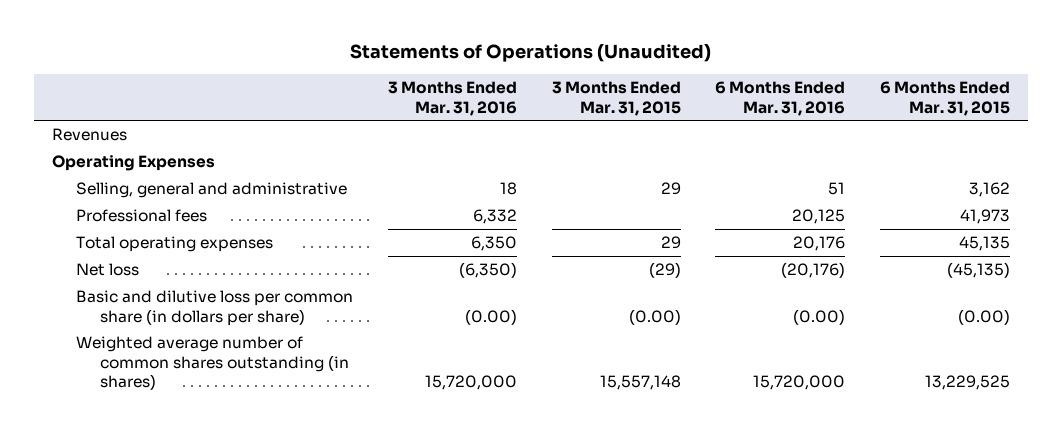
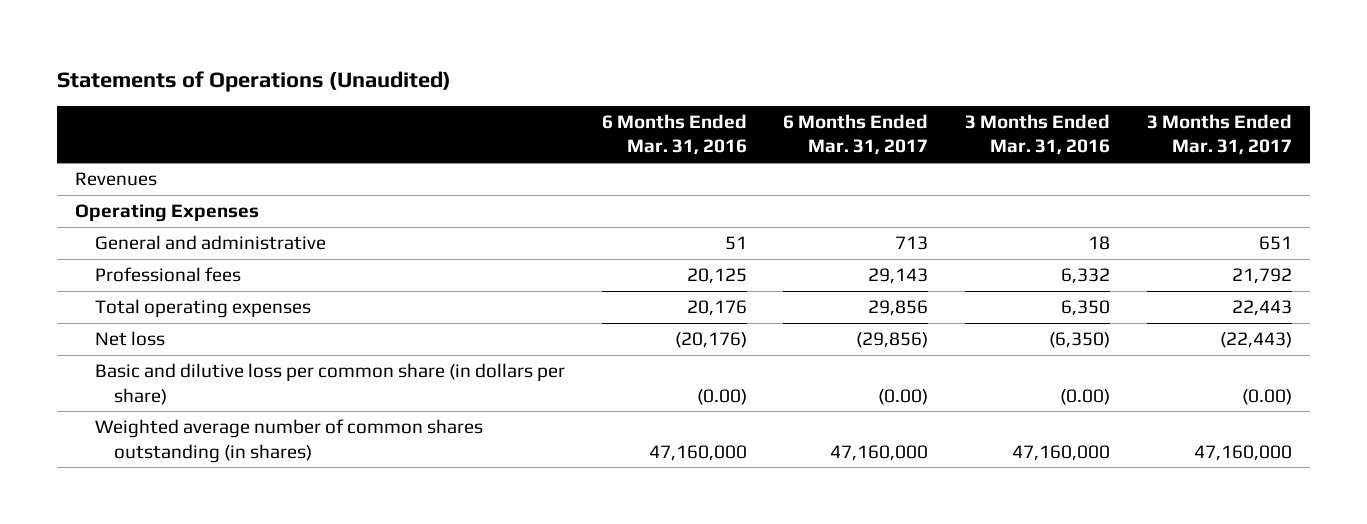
[551,81,681,116] 3 Months Ended Mar. 31, 2015 -> none
[880,81,1011,116] 6 Months Ended Mar. 31, 2015 -> none
none -> [783,113,929,156] 6 Months Ended Mar. 31, 2017
none -> [1147,113,1293,156] 3 Months Ended Mar. 31, 2017
[75,182,347,199] Selling, general and administrative -> [94,235,326,251] General and administrative
[424,375,517,391] 15,720,000 -> [1012,444,1111,461] 47,160,000
[753,375,846,391] 15,720,000 -> [648,444,747,461] 47,160,000

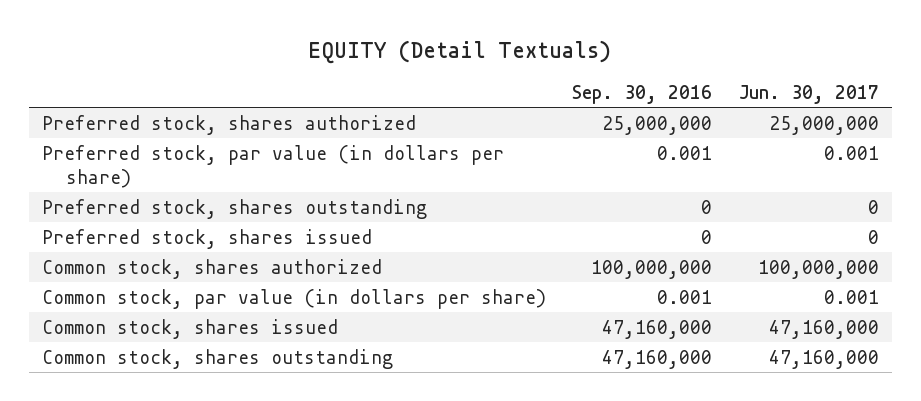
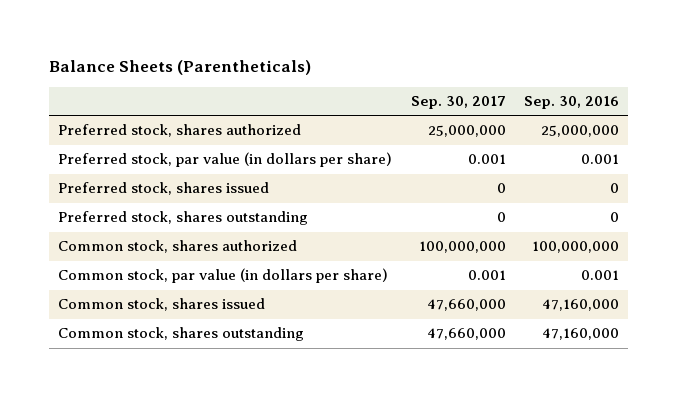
[308,40,612,65] EQUITY (Detail Textuals) -> [48,59,311,75] Balance Sheets (Parentheticals)
[738,84,879,104] Jun. 30, 2017 -> none
none -> [410,95,506,109] Sep. 30, 2017
[41,198,427,219] Preferred stock, shares outstanding -> [58,211,309,226] Preferred stock, shares outstanding

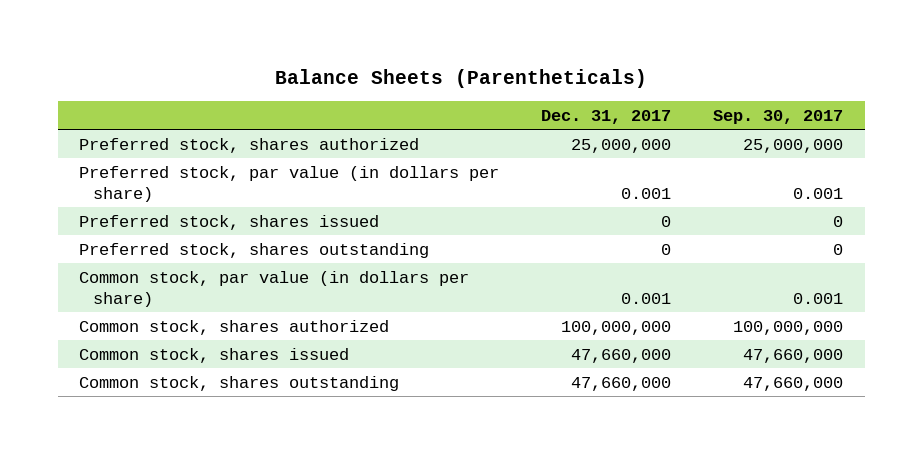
[524,95,620,109] Sep. 30, 2016 -> none
none -> [541,109,672,124] Dec. 31, 2017
[58,240,298,254] Common stock, shares authorized -> [78,319,389,335] Common stock, shares authorized

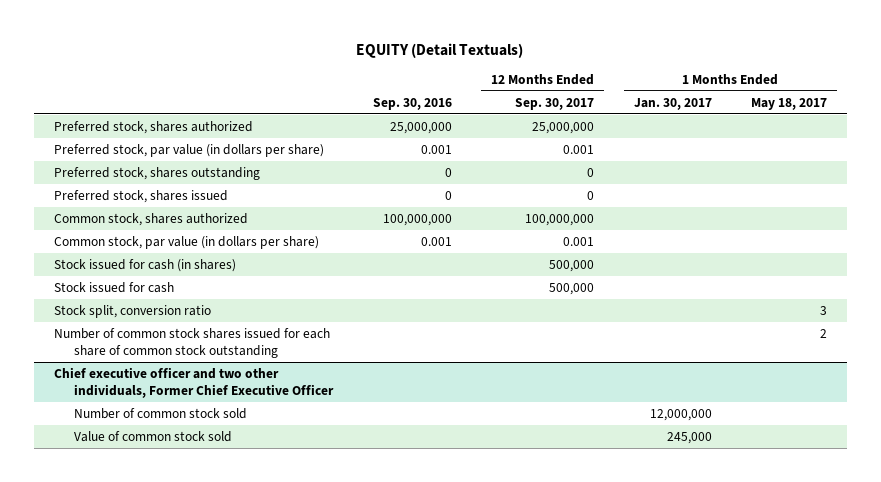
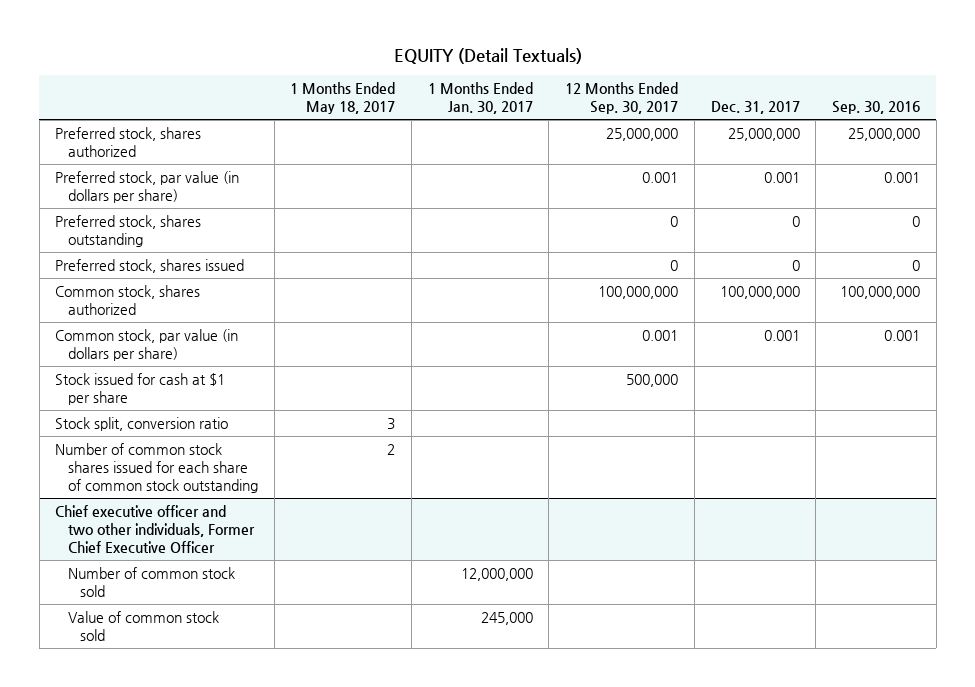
none -> [710,101,800,115] Dec. 31, 2017
[53,258,236,272] Stock issued for cash (in shares) -> none
[53,281,174,293] Stock issued for cash -> [55,373,226,405] Stock issued for cash at $1 per share

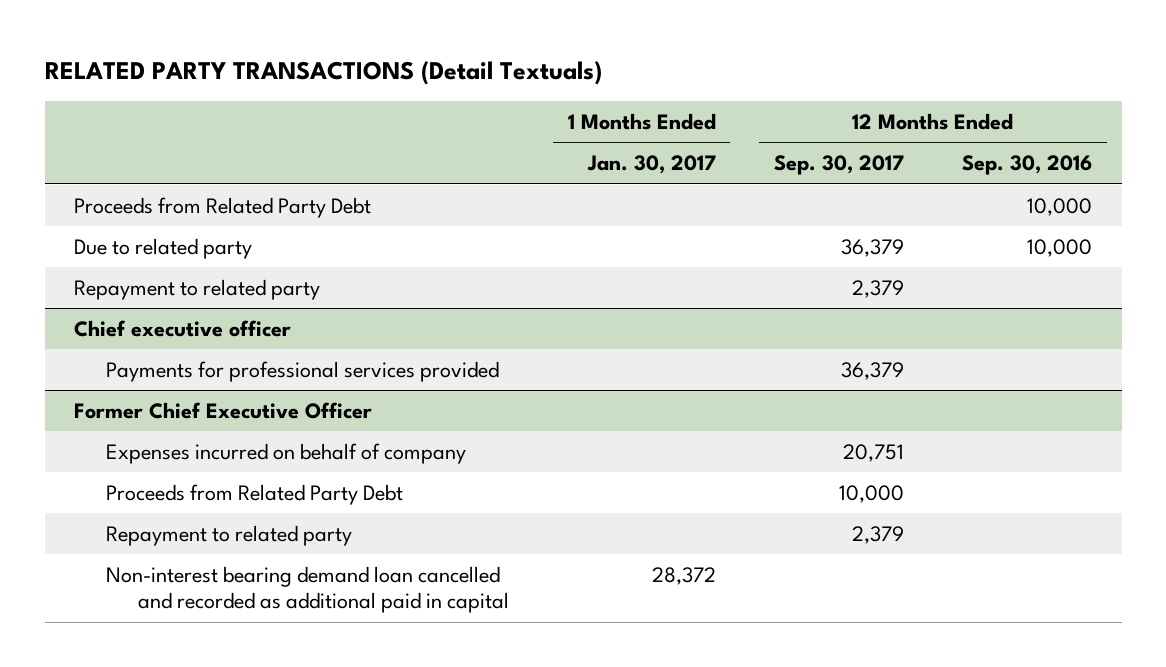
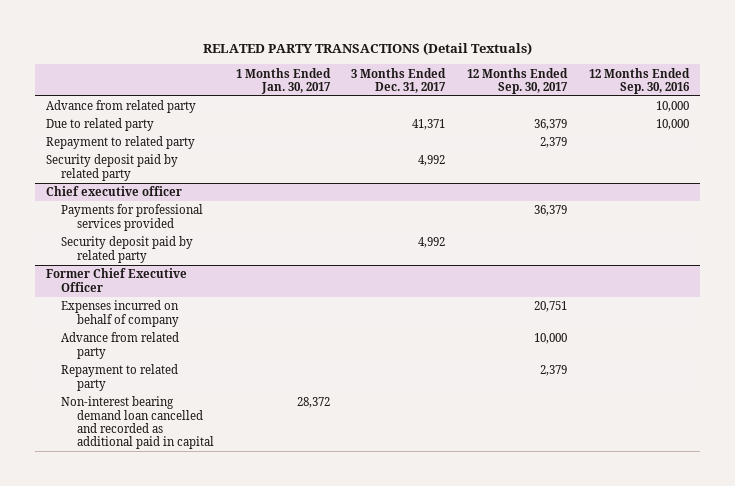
none -> [351,67,447,93] 3 Months Ended Dec. 31, 2017
[74,196,372,218] Proceeds from Related Party Debt -> [45,100,196,114] Advance from related party
none -> [45,154,178,181] Security deposit paid by related party
none -> [61,236,194,263] Security deposit paid by related party
[106,483,404,505] Proceeds from Related Party Debt -> [61,332,180,359] Advance from related party

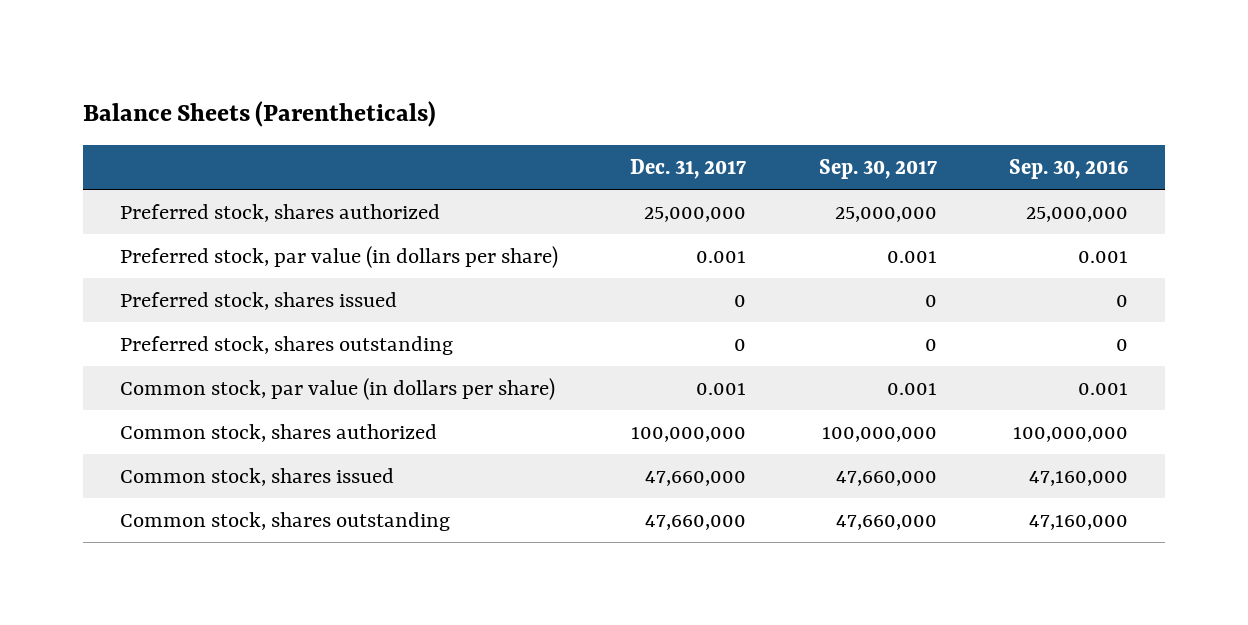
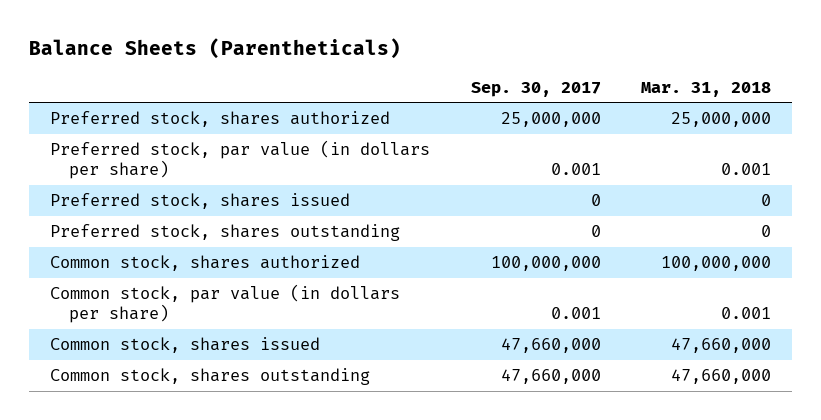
[630,159,747,180] Dec. 31, 2017 -> none
[1009,159,1129,180] Sep. 30, 2016 -> none
none -> [641,81,772,97] Mar. 31, 2018
[119,377,555,400] Common stock, par value (in dollars per share) -> [49,284,400,324] Common stock, par value (in dollars per share)

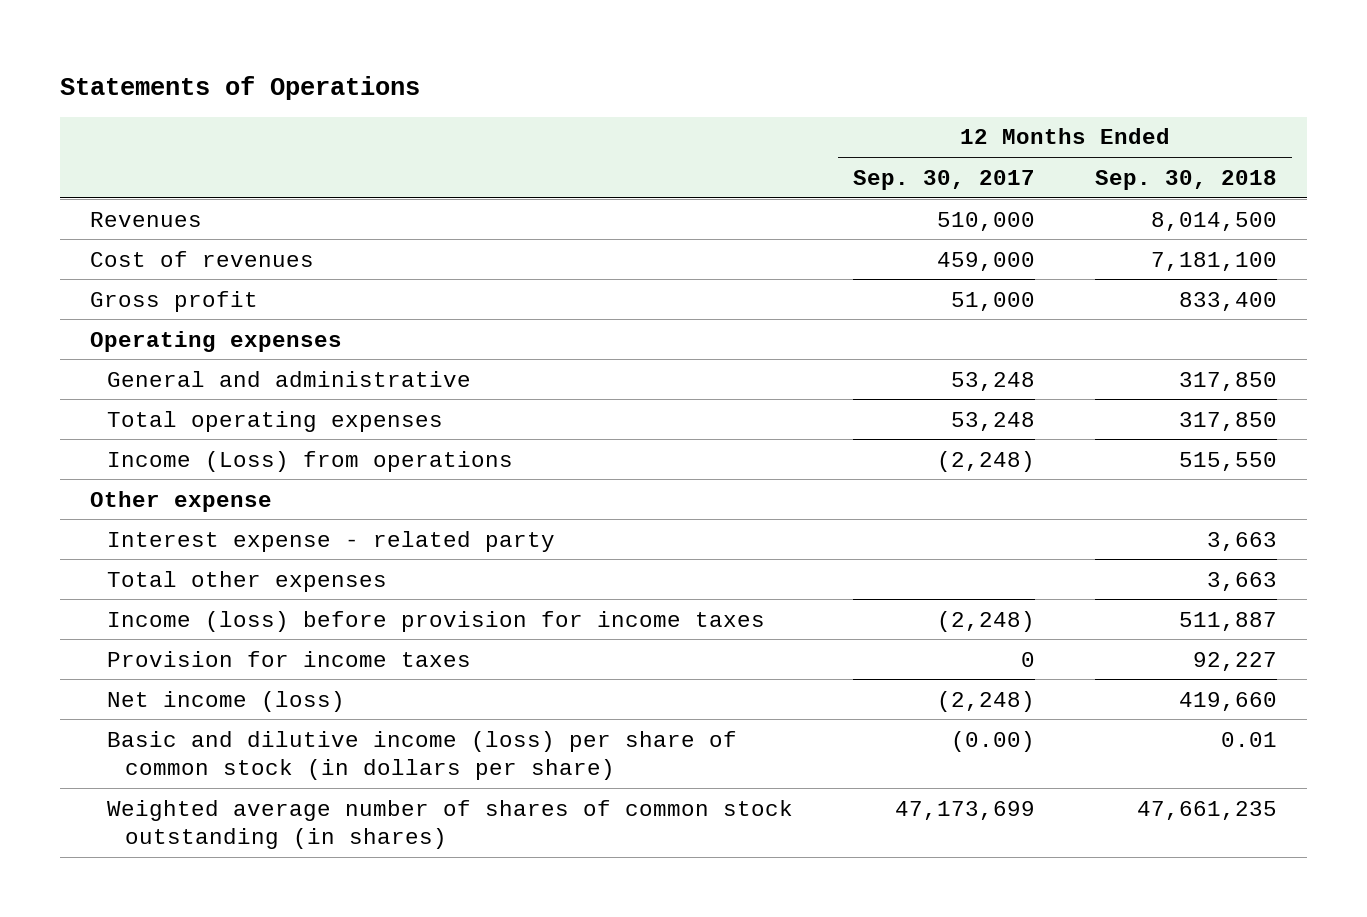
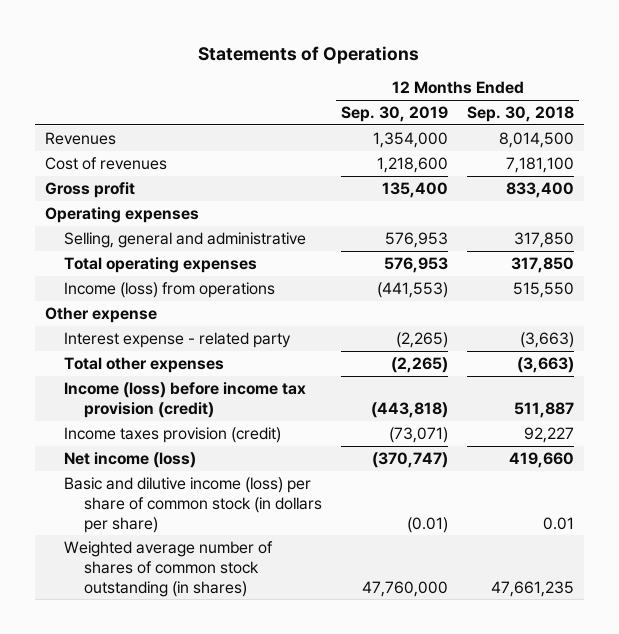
[853,169,1036,190] Sep. 30, 2017 -> none
none -> [341,106,449,123] Sep. 30, 2019
[107,370,472,387] General and administrative -> [64,231,307,248] Selling, general and administrative
[107,450,514,472] Income (Loss) from operations -> [64,281,276,298] Income (loss) from operations
[1207,531,1278,551] 3,663 -> [520,331,575,348] (3,663)
[1207,571,1278,591] 3,663 -> [517,356,575,373] (3,663)
[107,610,766,632] Income (loss) before provision for income taxes -> [64,381,307,418] Income (loss) before income tax provision (credit)
[107,650,472,667] Provision for income taxes -> [64,426,282,443] Income taxes provision (credit)

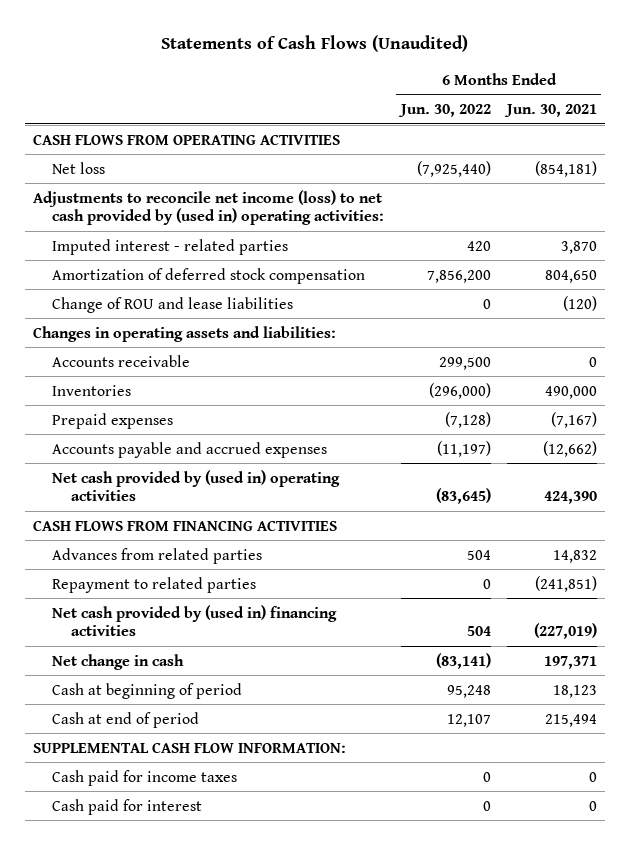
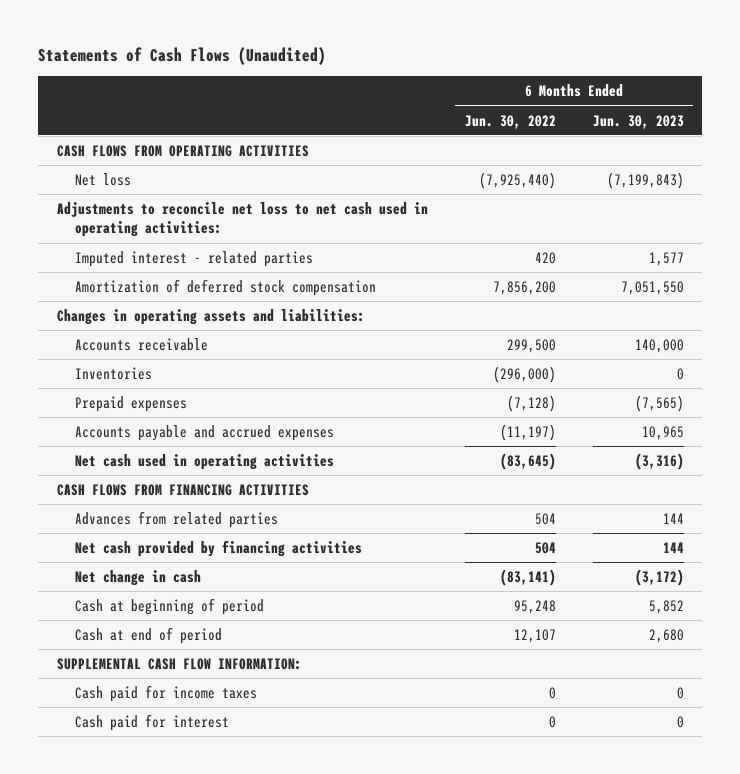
[504,103,598,117] Jun. 30, 2021 -> none
none -> [592,114,684,129] Jun. 30, 2023
[33,189,385,225] Adjustments to reconcile net income (loss) to net cash provided by (used in) operating activities: -> [56,201,428,238] Adjustments to reconcile net loss to net cash used in operating activities:
[52,296,294,313] Change of ROU and lease liabilities -> none
[52,469,341,501] Net cash provided by (used in) operating activities -> [74,453,334,470] Net cash used in operating activities
[52,576,257,593] Repayment to related parties -> none
[52,604,338,636] Net cash provided by (used in) financing activities -> [74,539,362,557] Net cash provided by financing activities

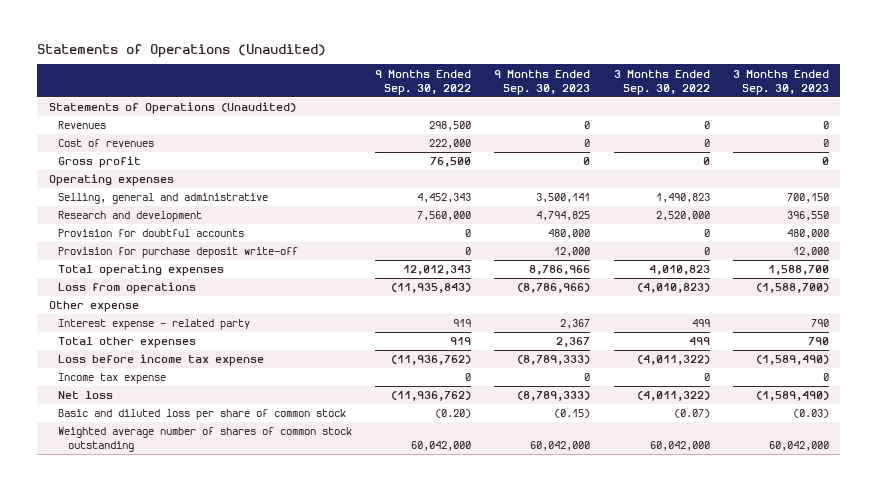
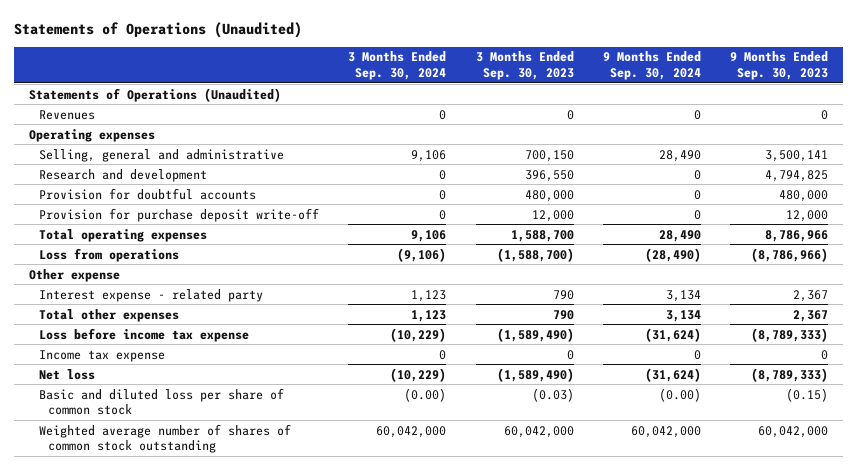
[375,69,472,95] 9 Months Ended Sep. 30, 2022 -> none
[613,69,710,95] 3 Months Ended Sep. 30, 2022 -> none
none -> [348,51,447,80] 3 Months Ended Sep. 30, 2024
none -> [602,51,701,80] 9 Months Ended Sep. 30, 2024
[58,139,155,148] Cost of revenues -> none
[58,156,142,169] Gross profit -> none

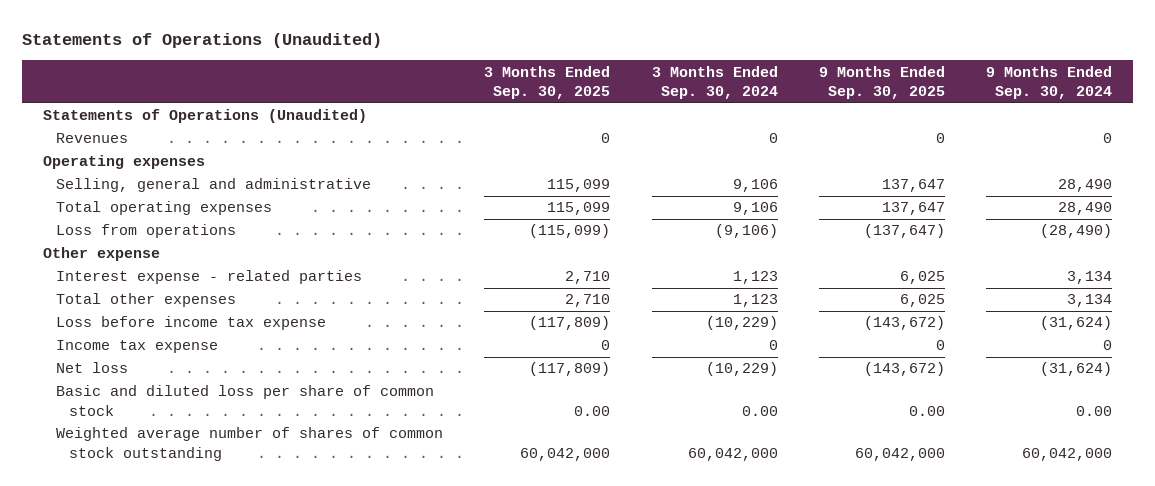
[475,51,574,80] 3 Months Ended Sep. 30, 2023 -> none
[730,51,829,80] 9 Months Ended Sep. 30, 2023 -> none
none -> [484,65,611,100] 3 Months Ended Sep. 30, 2025
none -> [818,65,945,100] 9 Months Ended Sep. 30, 2025
[38,168,207,182] Research and development -> none
[38,187,256,200] Provision for doubtful accounts -> none
[38,207,319,222] Provision for purchase deposit write-off -> none
[38,288,263,302] Interest expense - related party -> [55,270,362,285] Interest expense - related parties
[404,387,447,402] (0.00) -> [741,405,778,416] 0.00
[658,387,701,402] (0.00) -> [1076,405,1113,416] 0.00

